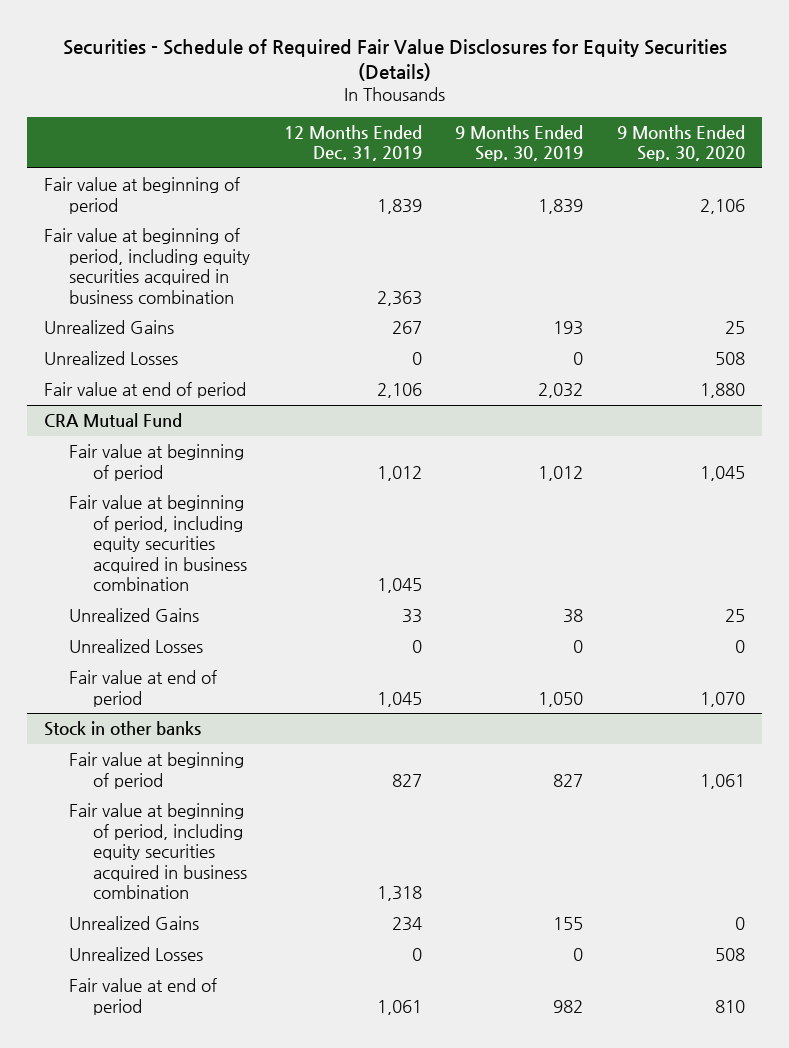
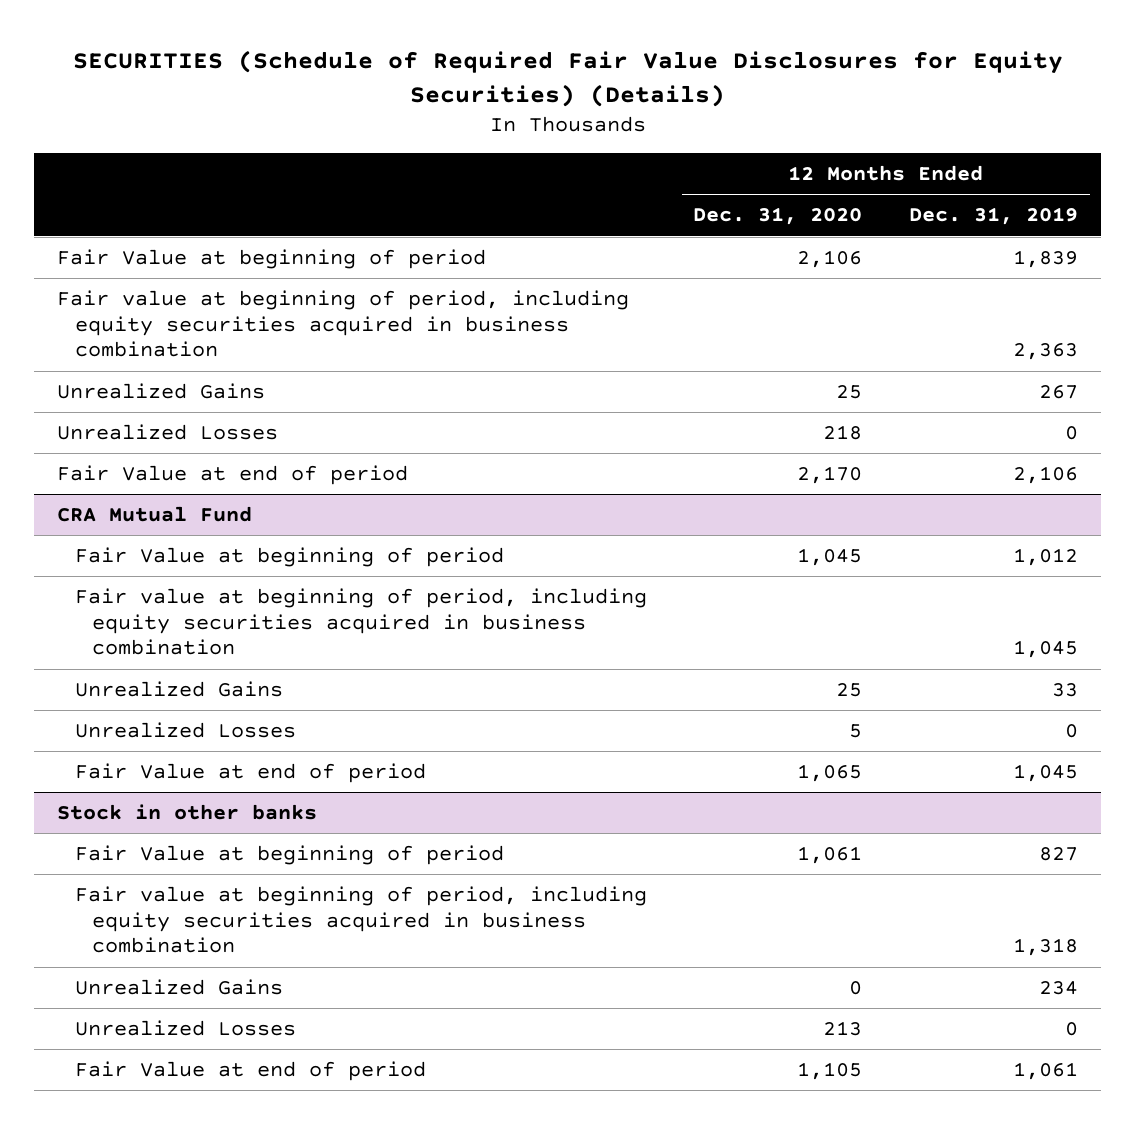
[62,38,727,82] Securities - Schedule of Required Fair Value Disclosures for Equity Securities (Details) -> [72,49,1063,107] SECURITIES (Schedule of Required Fair Value Disclosures for Equity Securities) (Details)
[455,124,584,162] 9 Months Ended Sep. 30, 2019 -> none
[617,124,746,162] 9 Months Ended Sep. 30, 2020 -> none
none -> [693,207,863,226] Dec. 31, 2020
[44,177,241,214] Fair value at beginning of period -> [57,249,487,270] Fair Value at beginning of period
[44,382,247,399] Fair value at end of period -> [57,465,409,486] Fair Value at end of period
[68,444,244,481] Fair value at beginning of period -> [74,547,504,568] Fair Value at beginning of period
[68,670,217,707] Fair value at end of period -> [74,763,426,784] Fair Value at end of period
[68,752,244,789] Fair value at beginning of period -> [74,845,504,866] Fair Value at beginning of period
[68,978,217,1015] Fair value at end of period -> [74,1061,426,1082] Fair Value at end of period

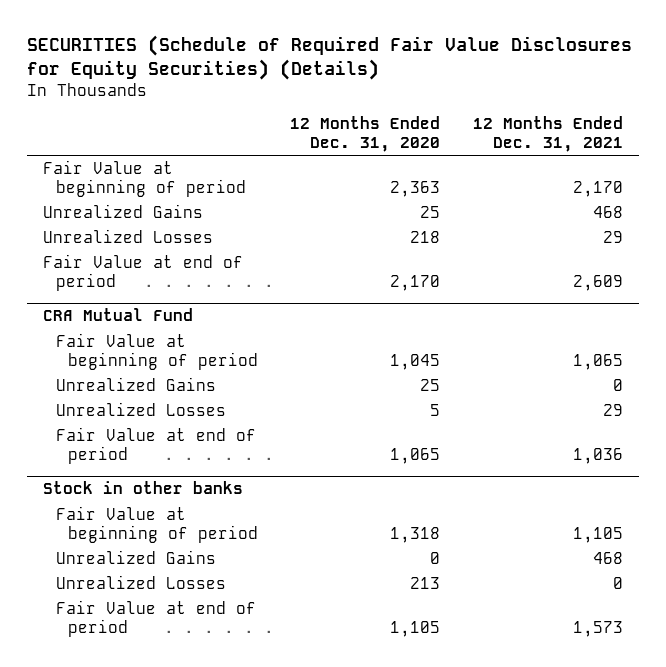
[908,207,1078,226] Dec. 31, 2019 -> none
none -> [472,116,623,153] 12 Months Ended Dec. 31, 2021
[57,290,630,358] Fair value at beginning of period, including equity securities acquired in business combination -> none
[797,250,863,269] 2,106 -> [390,180,441,197] 2,363
[74,588,647,656] Fair value at beginning of period, including equity securities acquired in business combination -> none
[74,886,647,954] Fair value at beginning of period, including equity securities acquired in business combination -> none
[797,846,863,865] 1,061 -> [390,526,441,543] 1,318

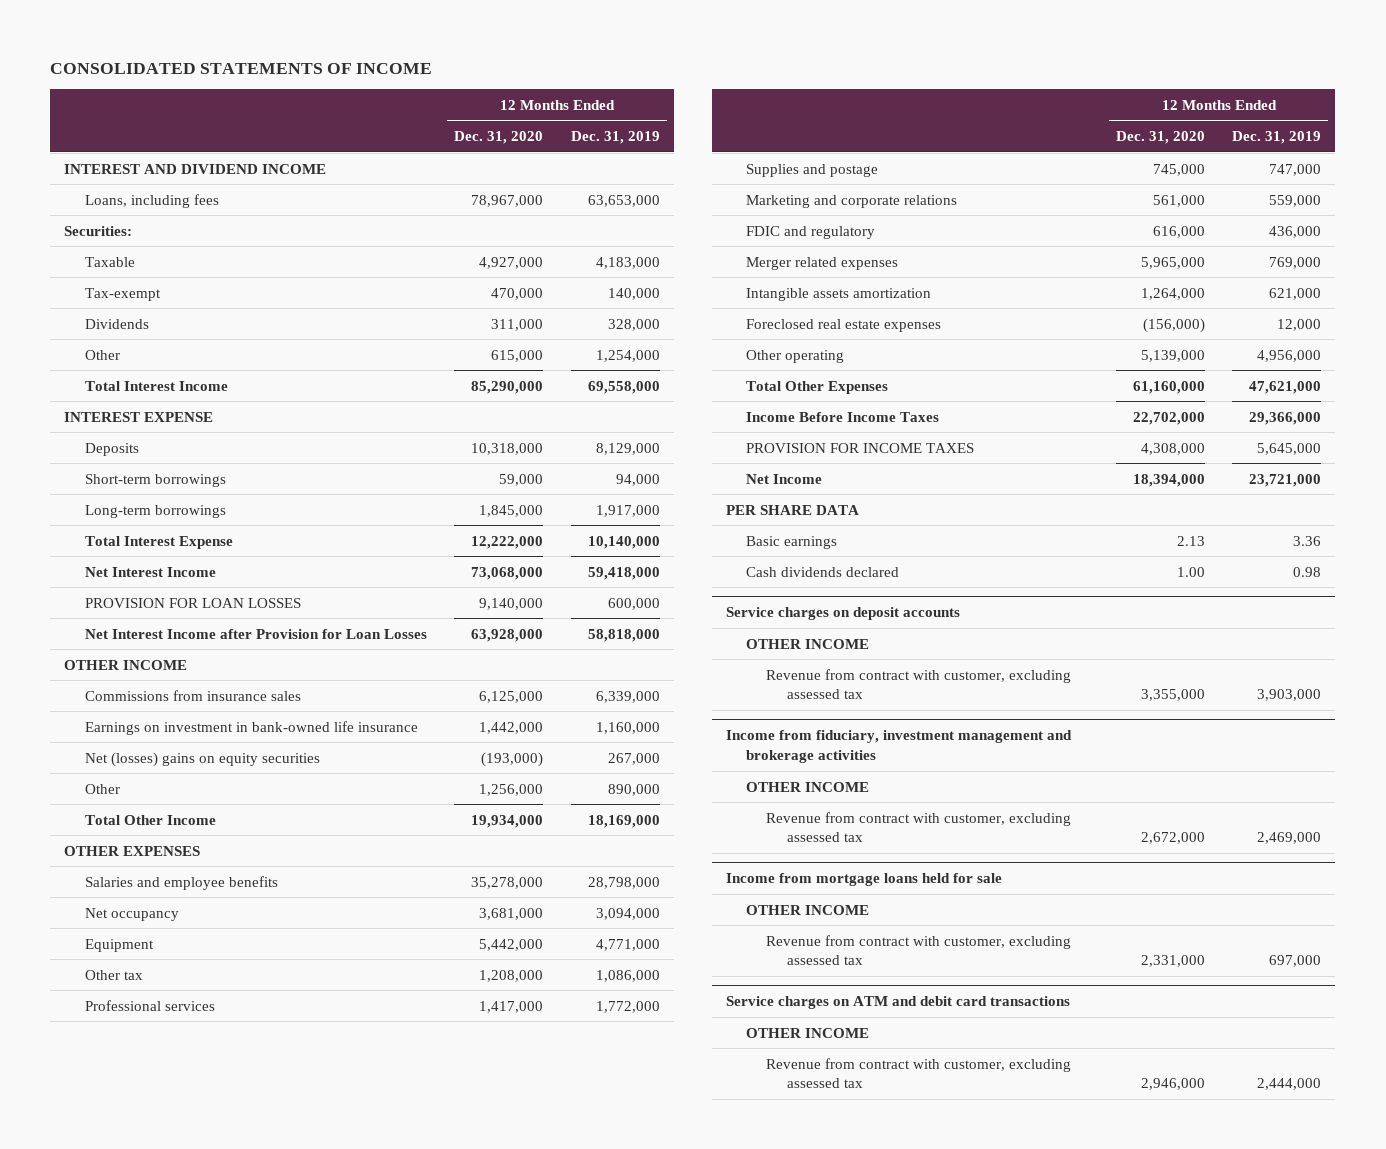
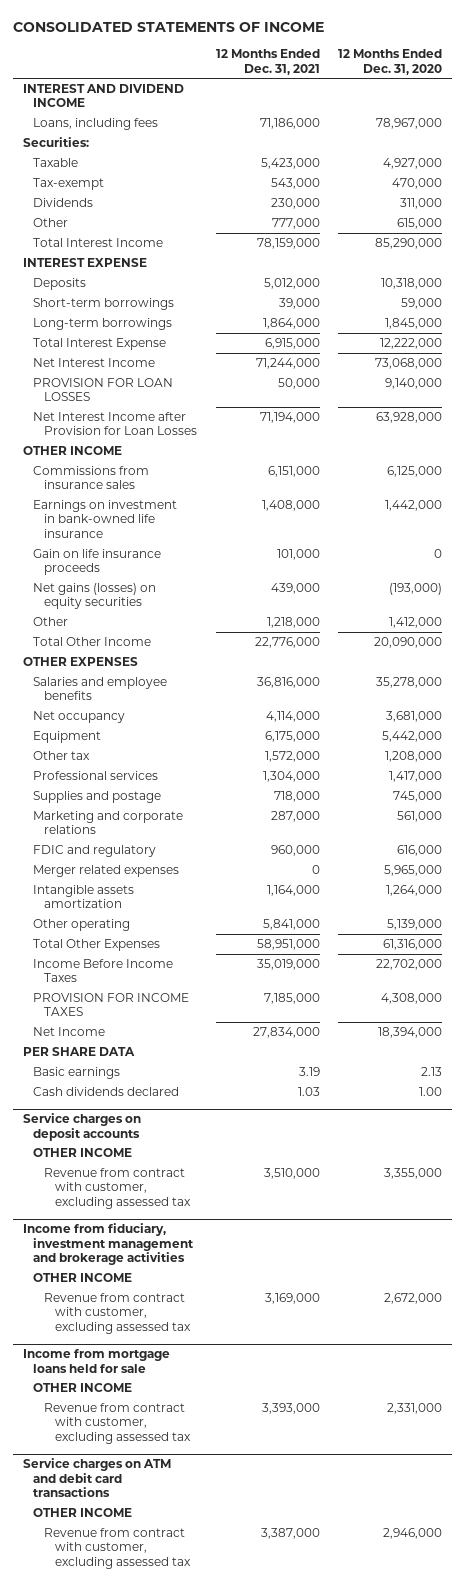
[571,130,661,144] Dec. 31, 2019 -> none
none -> [215,49,320,75] 12 Months Ended Dec. 31, 2021
none -> [33,549,162,576] Gain on life insurance proceeds
[84,751,320,767] Net (losses) gains on equity securities -> [33,583,157,610] Net gains (losses) on equity securities
[479,783,544,796] 1,256,000 -> [389,617,443,629] 1,412,000
[471,814,544,828] 19,934,000 -> [374,637,443,649] 20,090,000
[746,318,942,332] Foreclosed real estate expenses -> none
[1132,380,1205,394] 61,160,000 -> [383,939,443,951] 61,316,000

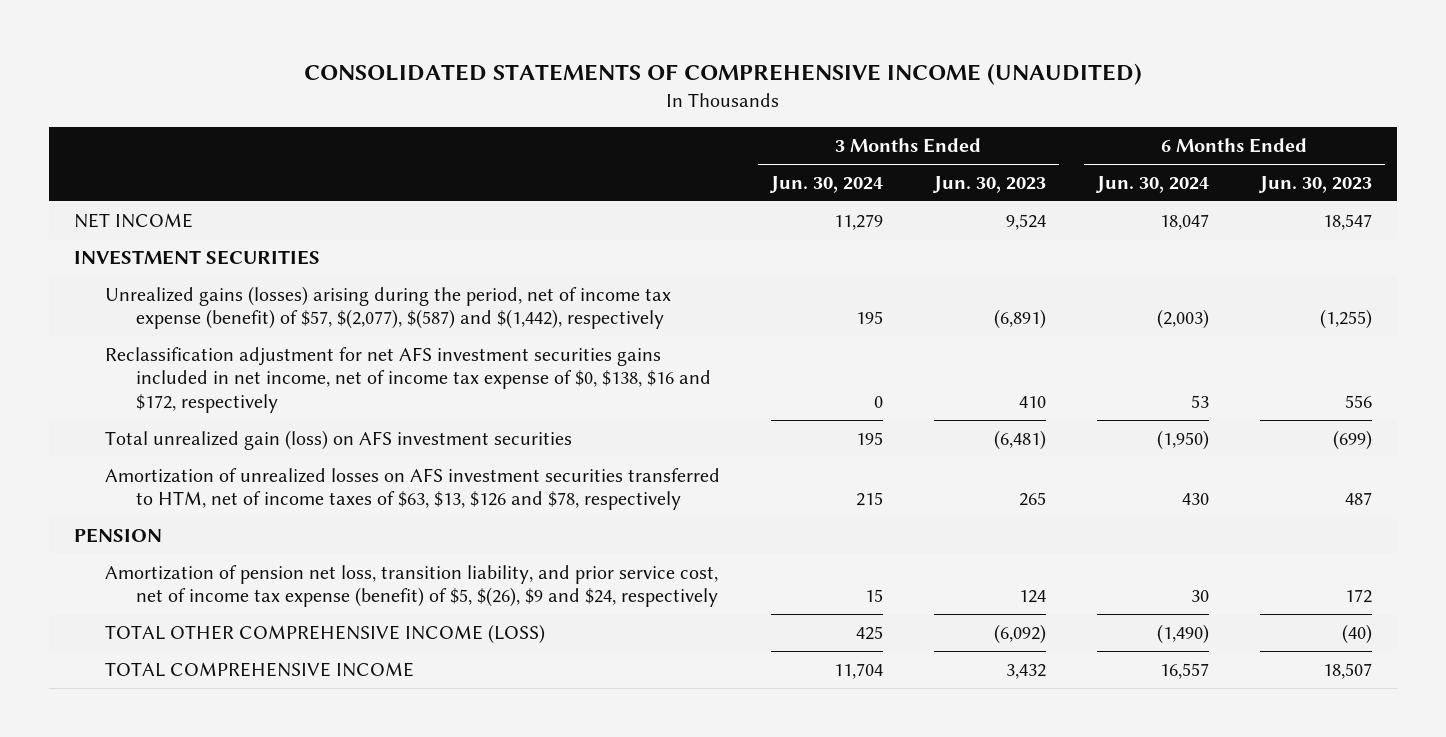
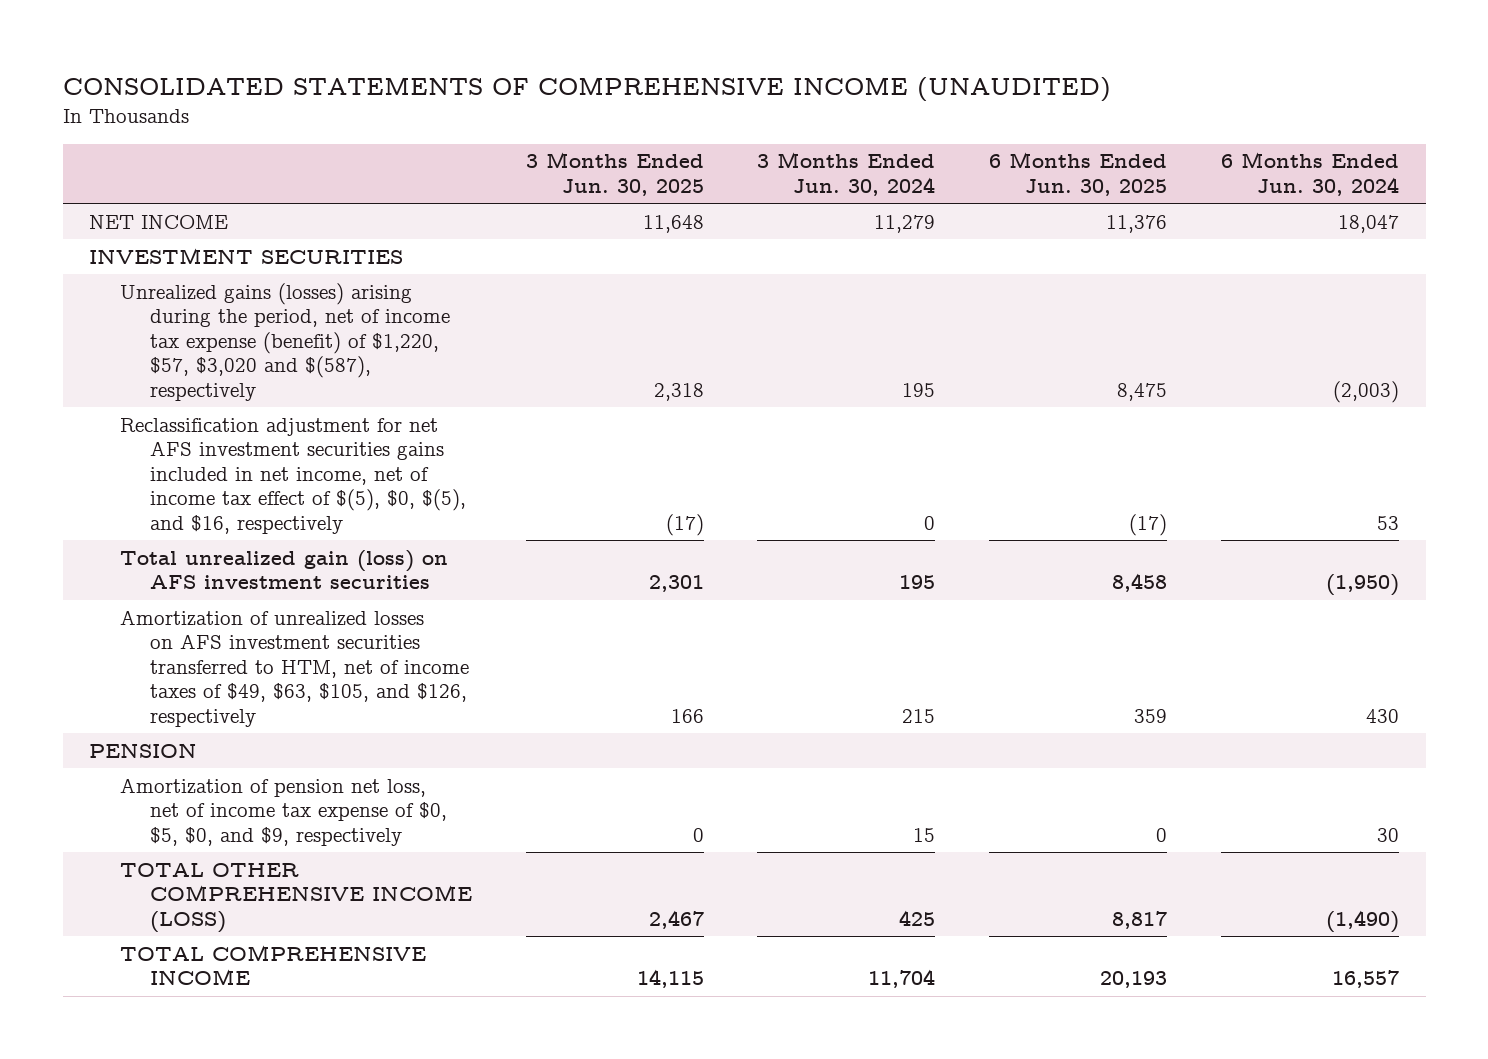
[931,176,1046,194] Jun. 30, 2023 -> none
[1257,176,1372,194] Jun. 30, 2023 -> none
none -> [525,152,704,196] 3 Months Ended Jun. 30, 2025
none -> [989,152,1168,196] 6 Months Ended Jun. 30, 2025
[104,285,671,330] Unrealized gains (losses) arising during the period, net of income tax expense (benefit) of $57, $(2,077), $(587) and $(1,442), respectively -> [119,282,451,401] Unrealized gains (losses) arising during the period, net of income tax expense (benefit) of $1,220, $57, $3,020 and $(587), respectively
[104,346,711,413] Reclassification adjustment for net AFS investment securities gains included in net income, net of income tax expense of $0, $138, $16 and $172, respectively -> [119,417,467,534] Reclassification adjustment for net AFS investment securities gains included in net income, net of income tax effect of $(5), $0, $(5), and $16, respectively
[104,467,720,511] Amortization of unrealized losses on AFS investment securities transferred to HTM, net of income taxes of $63, $13, $126 and $78, respectively -> [119,609,470,727] Amortization of unrealized losses on AFS investment securities transferred to HTM, net of income taxes of $49, $63, $105, and $126, respectively
[104,564,718,608] Amortization of pension net loss, transition liability, and prior service cost, net of income tax expense (benefit) of $5, $(26), $9 and $24, respectively -> [119,777,448,846] Amortization of pension net loss, net of income tax expense of $0, $5, $0, and $9, respectively

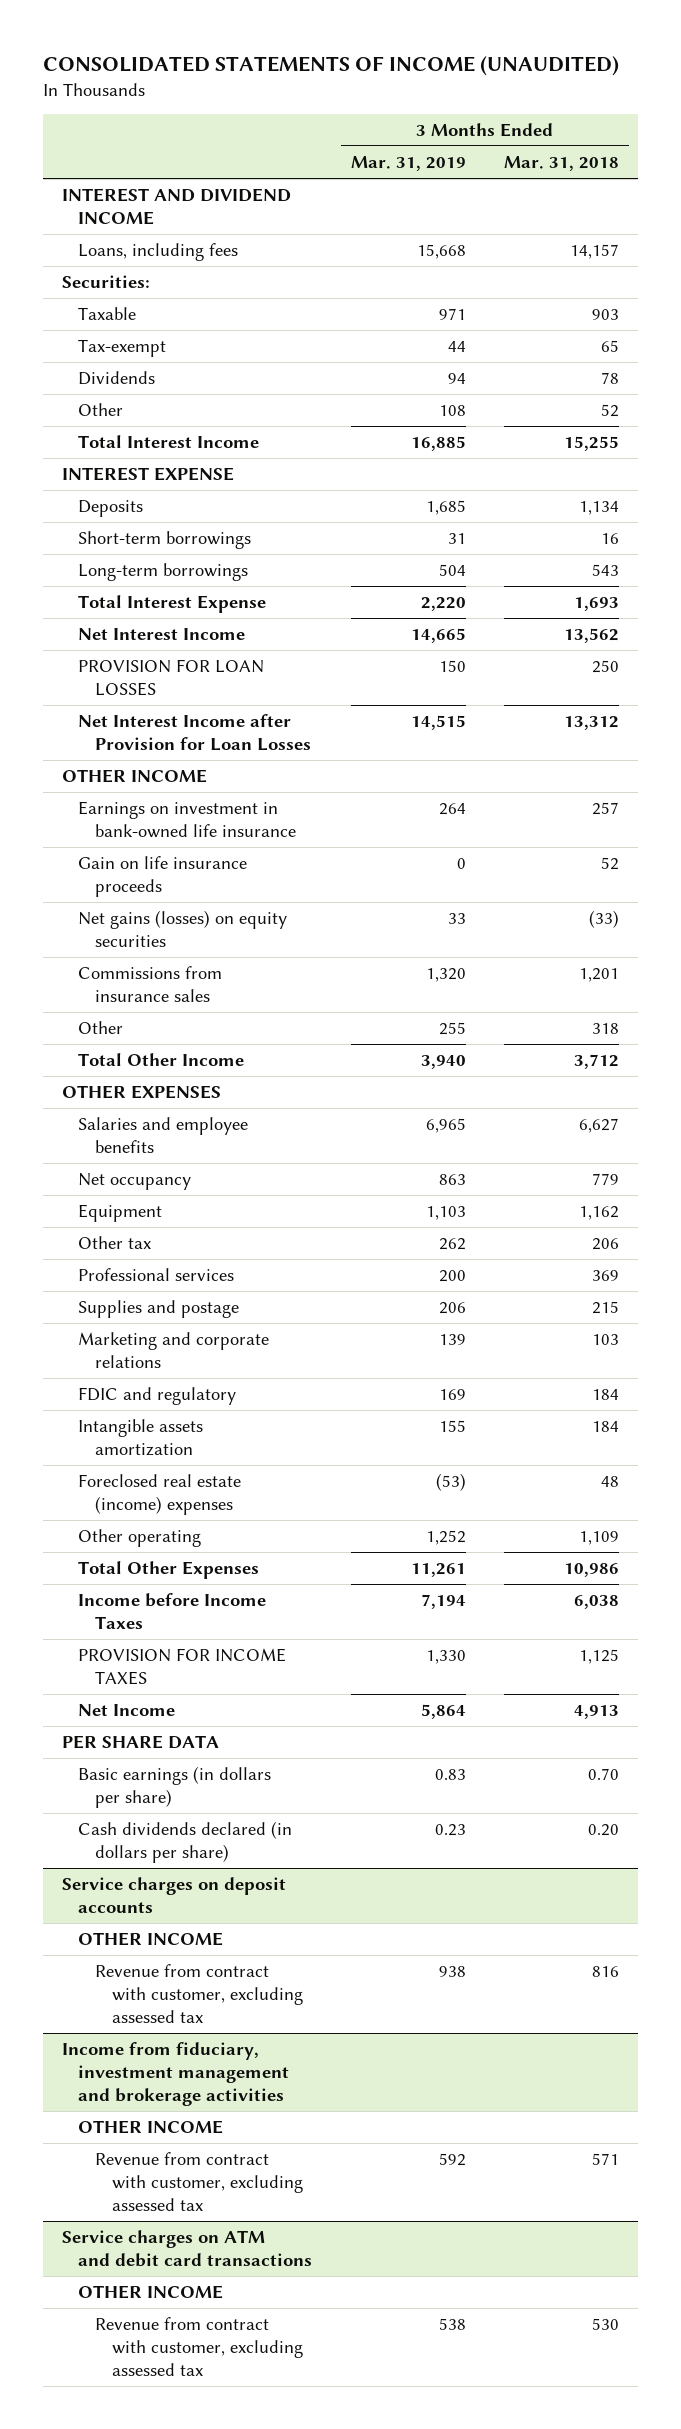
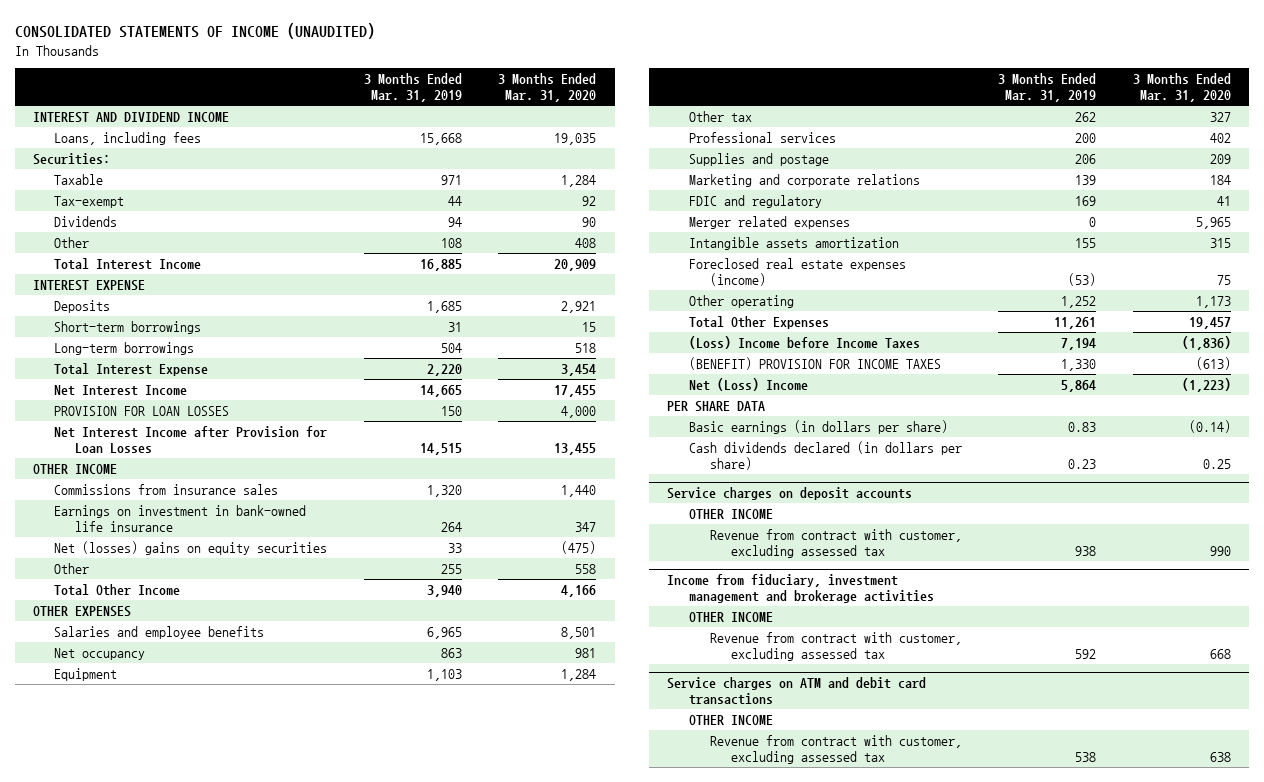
[503,155,619,171] Mar. 31, 2018 -> none
none -> [498,73,597,103] 3 Months Ended Mar. 31, 2020
[78,855,248,898] Gain on life insurance proceeds -> none
[78,909,288,948] Net gains (losses) on equity securities -> none
[78,800,296,839] Earnings on investment in bank-owned life insurance -> [54,504,307,532] Earnings on investment in bank-owned life insurance
none -> [54,540,328,555] Net (losses) gains on equity securities
none -> [688,215,850,229] Merger related expenses
[78,1473,242,1516] Foreclosed real estate (income) expenses -> [688,257,906,286] Foreclosed real estate expenses (income)
[78,1592,267,1630] Income before Income Taxes -> [688,335,920,349] (Loss) Income before Income Taxes
[78,1647,287,1686] PROVISION FOR INCOME TAXES -> [688,356,941,370] (BENEFIT) PROVISION FOR INCOME TAXES
[78,1703,176,1716] Net Income -> [688,377,808,391] Net (Loss) Income

